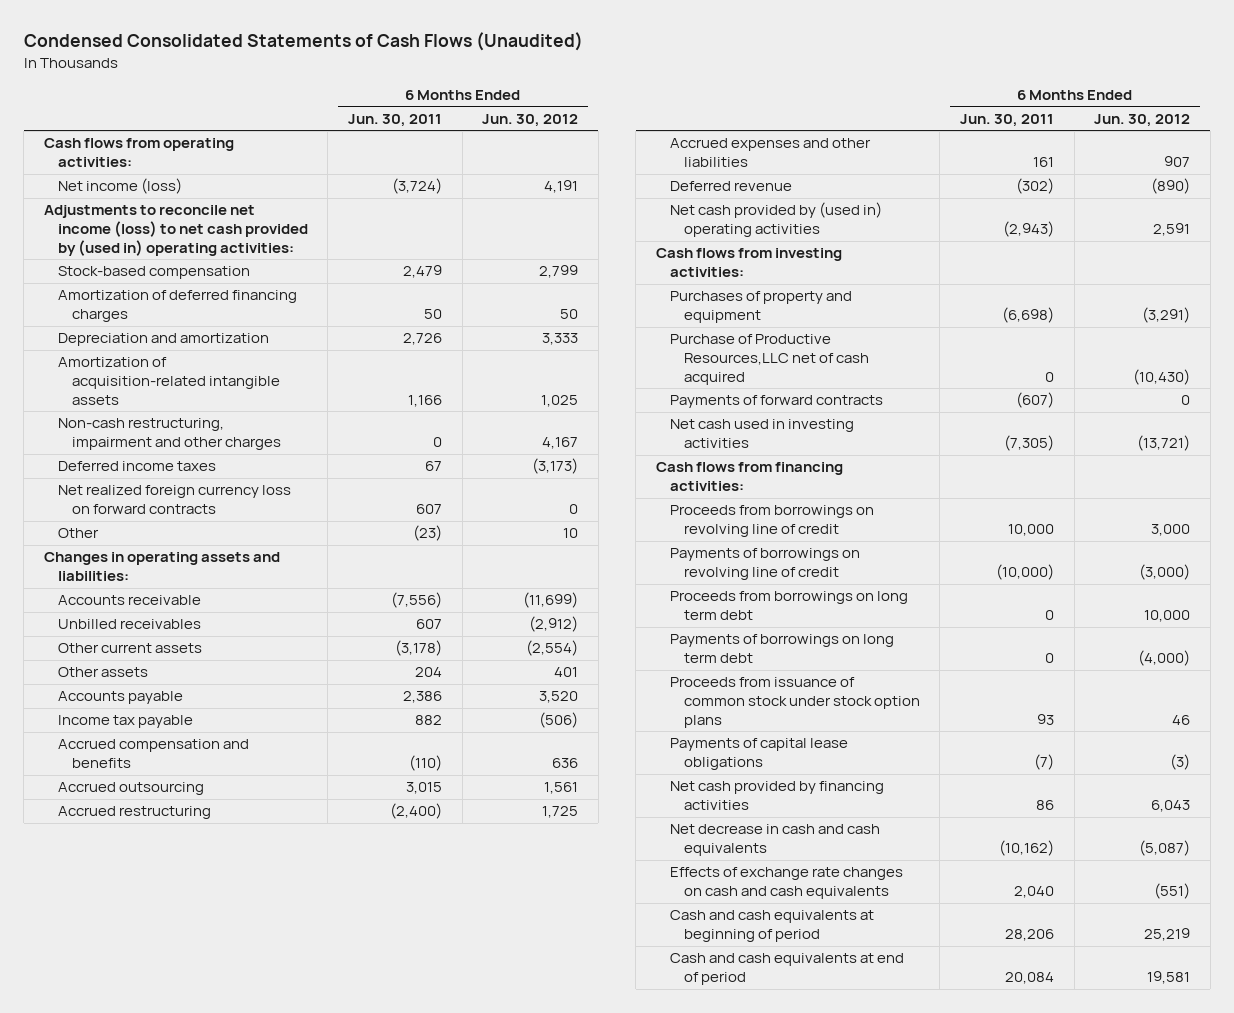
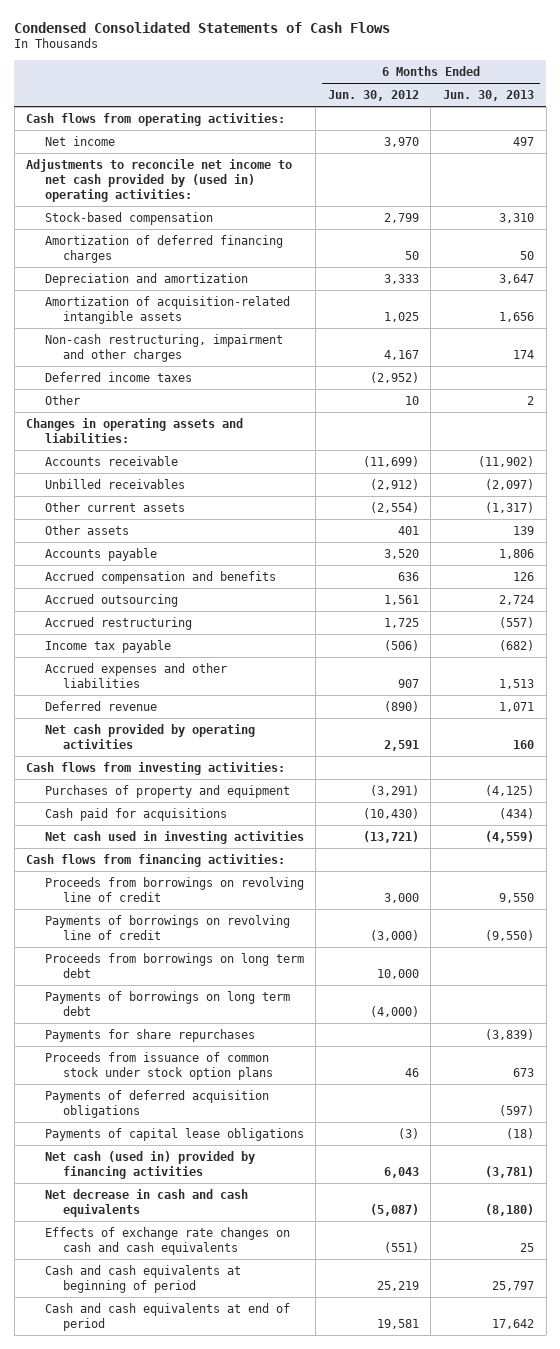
[23,32,583,52] Condensed Consolidated Statements of Cash Flows (Unaudited) -> [14,21,391,33] Condensed Consolidated Statements of Cash Flows
[347,114,442,128] Jun. 30, 2011 -> none
none -> [443,89,535,101] Jun. 30, 2013
[57,178,182,195] Net income (loss) -> [44,135,115,146] Net income
[544,180,579,194] 4,191 -> [383,136,419,147] 3,970
[43,205,308,256] Adjustments to reconcile net income (loss) to net cash provided by (used in) operating activities: -> [26,158,293,202] Adjustments to reconcile net income to net cash provided by (used in) operating activities:
[57,485,291,515] Net realized foreign currency loss on forward contracts -> none
[532,458,579,475] (3,173) -> [369,371,419,383] (2,952)
[57,715,193,729] Income tax payable -> [44,639,171,653] Income tax payable
[669,202,882,238] Net cash provided by (used in) operating activities -> [44,723,255,749] Net cash provided by operating activities
[669,395,883,409] Payments of forward contracts -> none
[669,334,869,385] Purchase of Productive Resources,LLC net of cash acquired -> [44,807,227,821] Cash paid for acquisitions
none -> [44,1028,255,1042] Payments for share repurchases
none -> [44,1089,269,1118] Payments of deferred acquisition obligations
[669,781,884,811] Net cash provided by financing activities -> [44,1150,255,1179] Net cash (used in) provided by financing activities

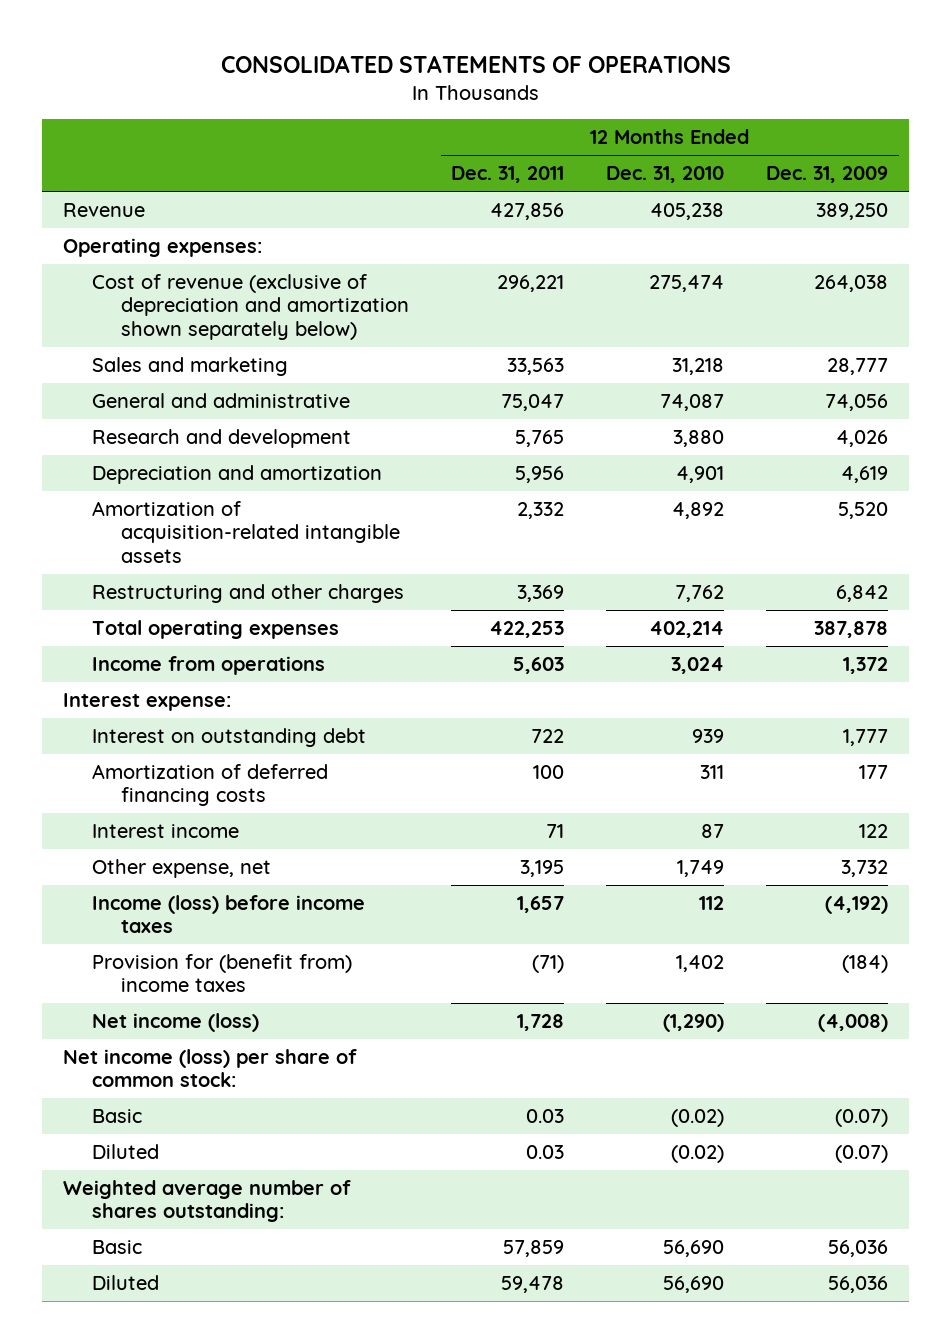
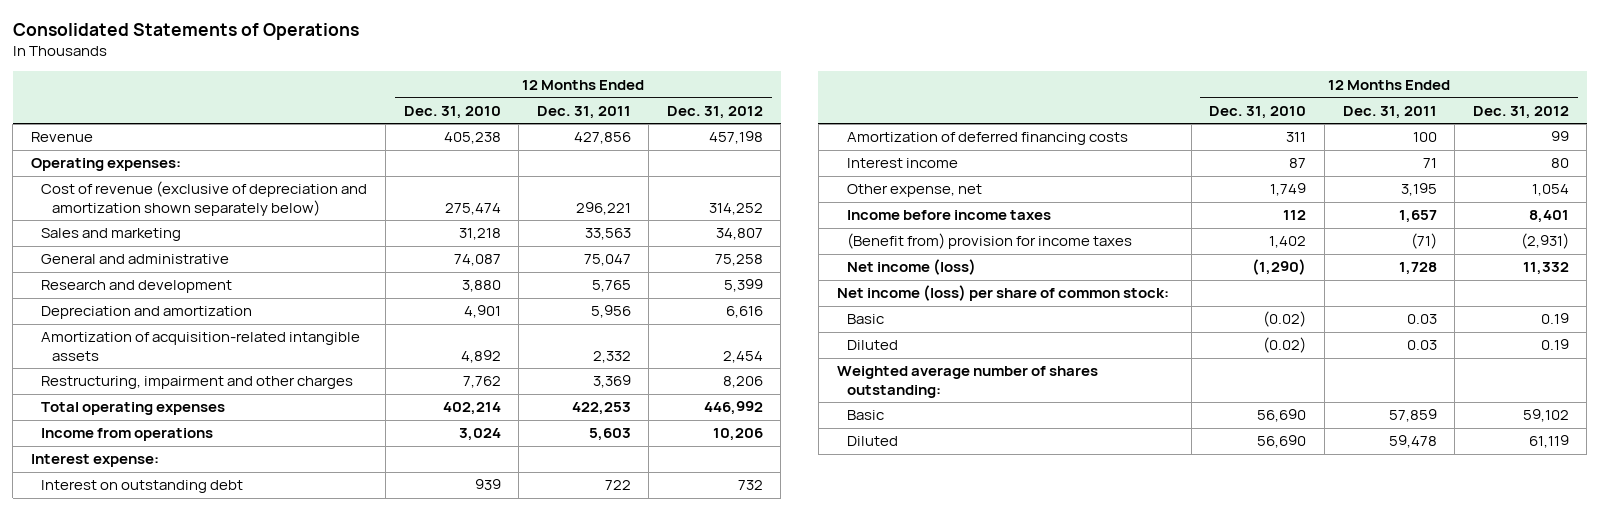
[220,54,731,73] CONSOLIDATED STATEMENTS OF OPERATIONS -> [12,23,359,41] Consolidated Statements of Operations
[766,166,889,184] Dec. 31, 2009 -> none
none -> [666,105,763,119] Dec. 31, 2012
[92,584,405,604] Restructuring and other charges -> [41,376,354,390] Restructuring, impairment and other charges
[92,895,366,934] Income (loss) before income taxes -> [847,210,1052,221] Income before income taxes
[92,954,353,993] Provision for (benefit from) income taxes -> [847,233,1133,250] (Benefit from) provision for income taxes

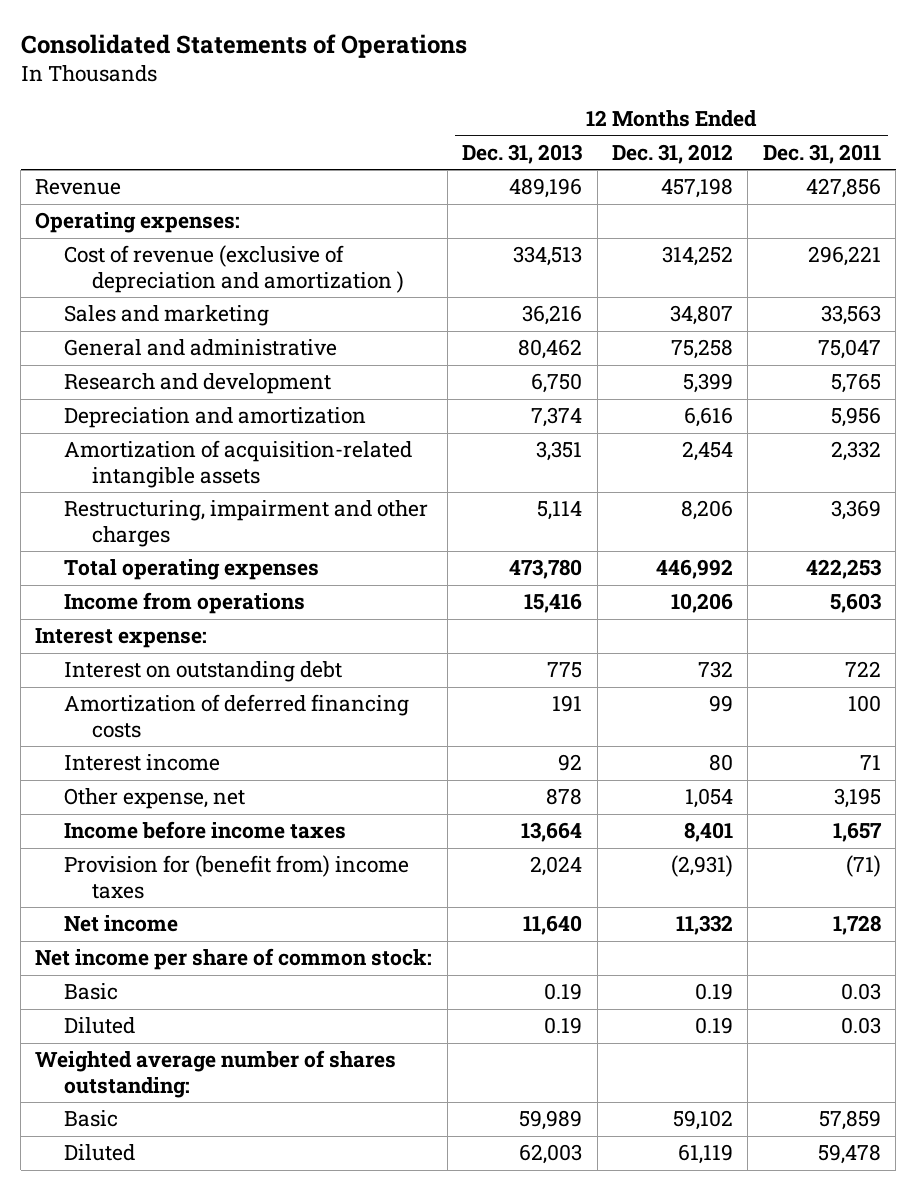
[403,105,501,119] Dec. 31, 2010 -> none
none -> [462,143,583,164] Dec. 31, 2013
[41,181,368,216] Cost of revenue (exclusive of depreciation and amortization shown separately below) -> [63,245,405,293] Cost of revenue (exclusive of depreciation and amortization )
[847,233,1133,250] (Benefit from) provision for income taxes -> [63,855,409,899] Provision for (benefit from) income taxes
[847,259,977,276] Net income (loss) -> [63,915,178,933] Net income
[836,285,1169,302] Net income (loss) per share of common stock: -> [35,948,433,971] Net income per share of common stock:

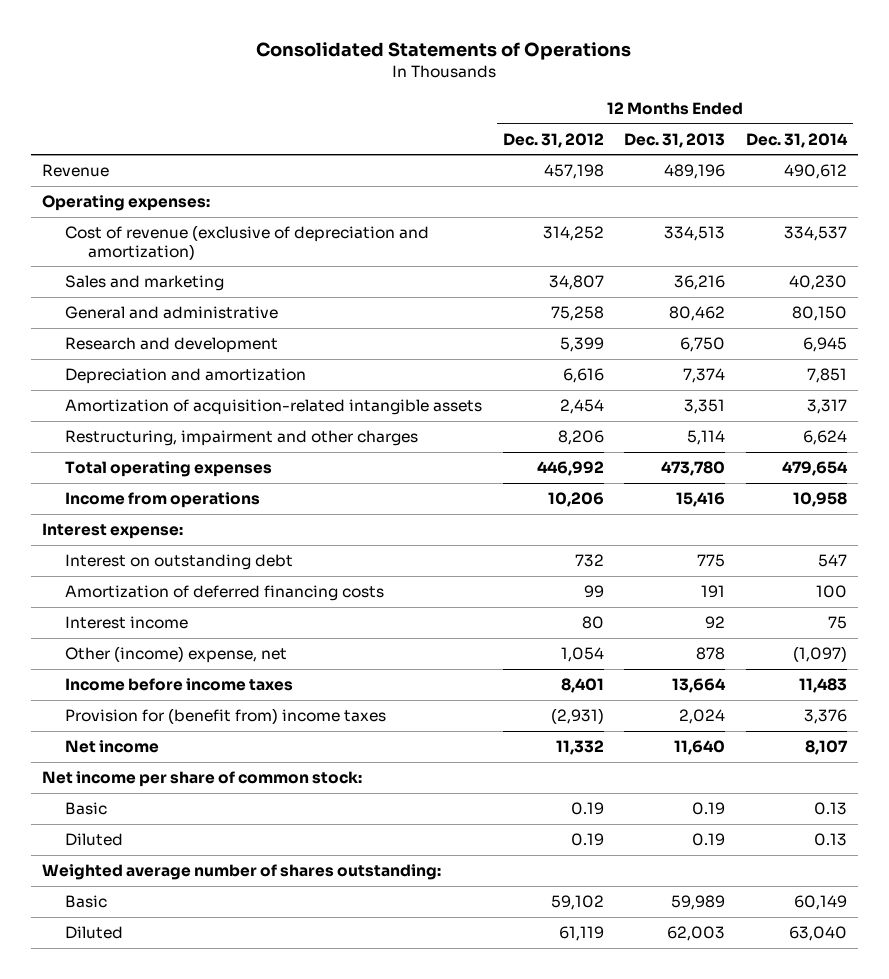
[762,143,881,164] Dec. 31, 2011 -> none
none -> [746,132,849,148] Dec. 31, 2014
[63,245,405,293] Cost of revenue (exclusive of depreciation and amortization ) -> [64,225,429,260] Cost of revenue (exclusive of depreciation and amortization)
[63,788,245,810] Other expense, net -> [64,646,287,664] Other (income) expense, net

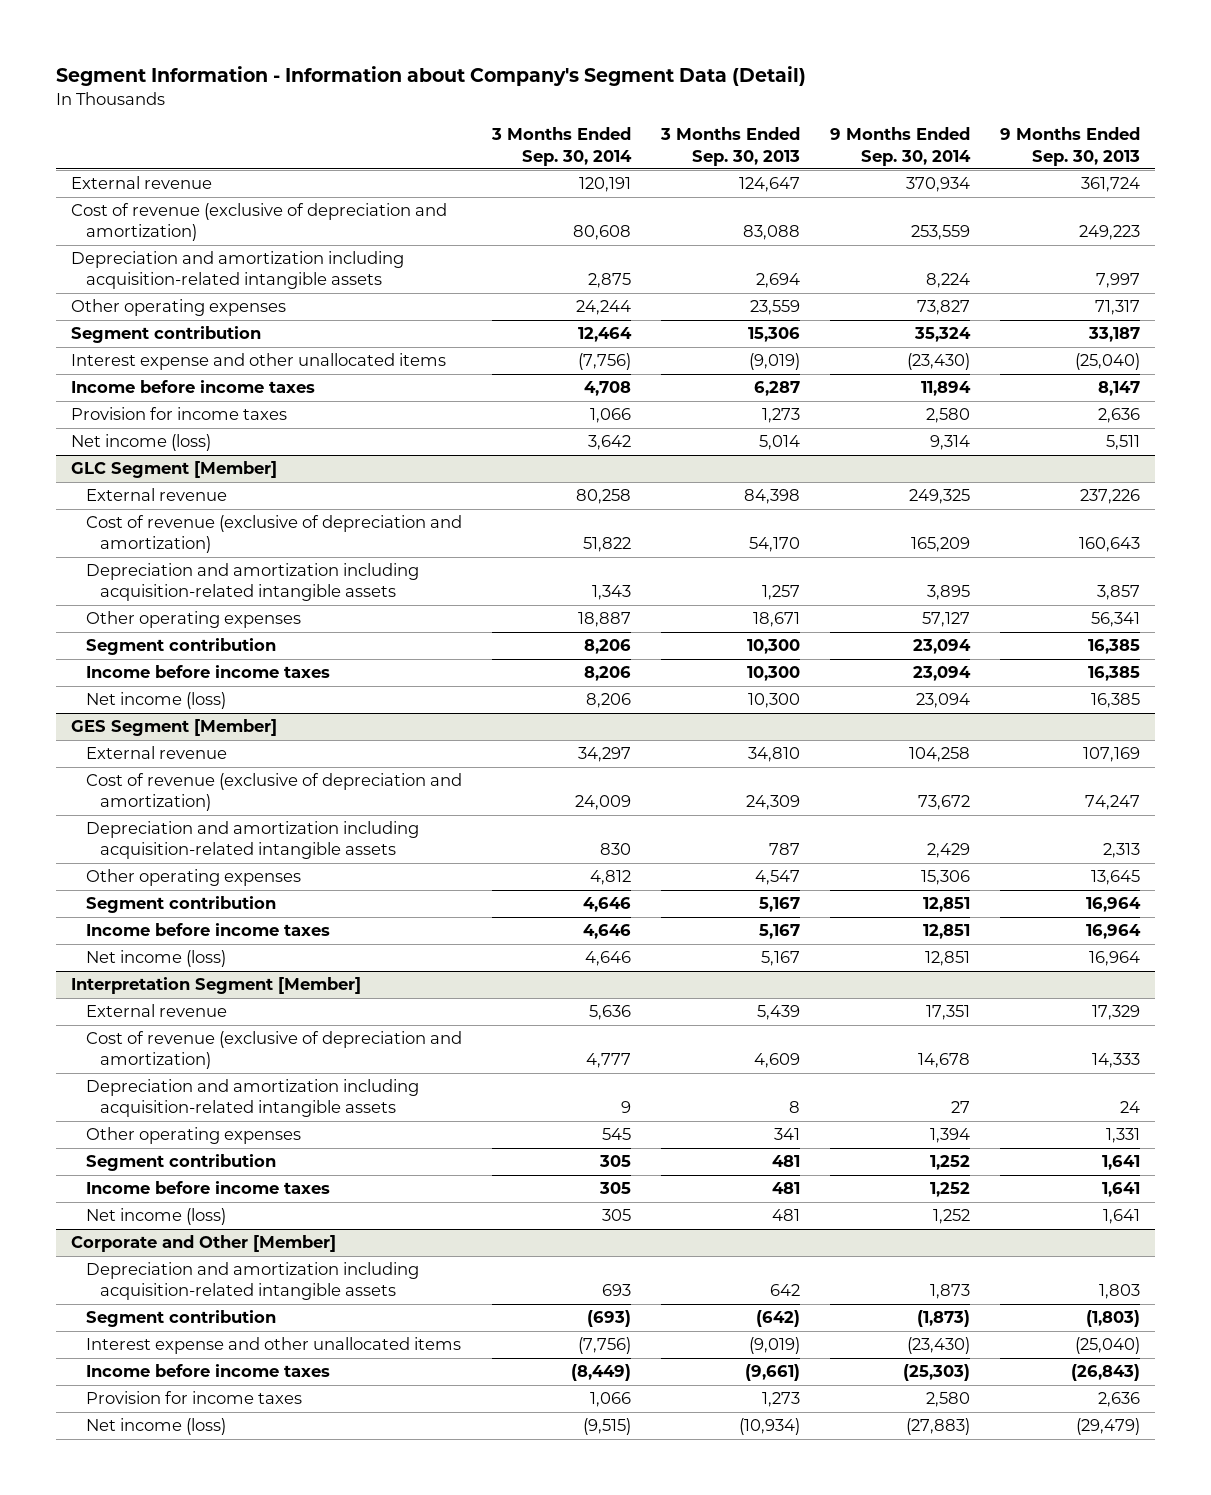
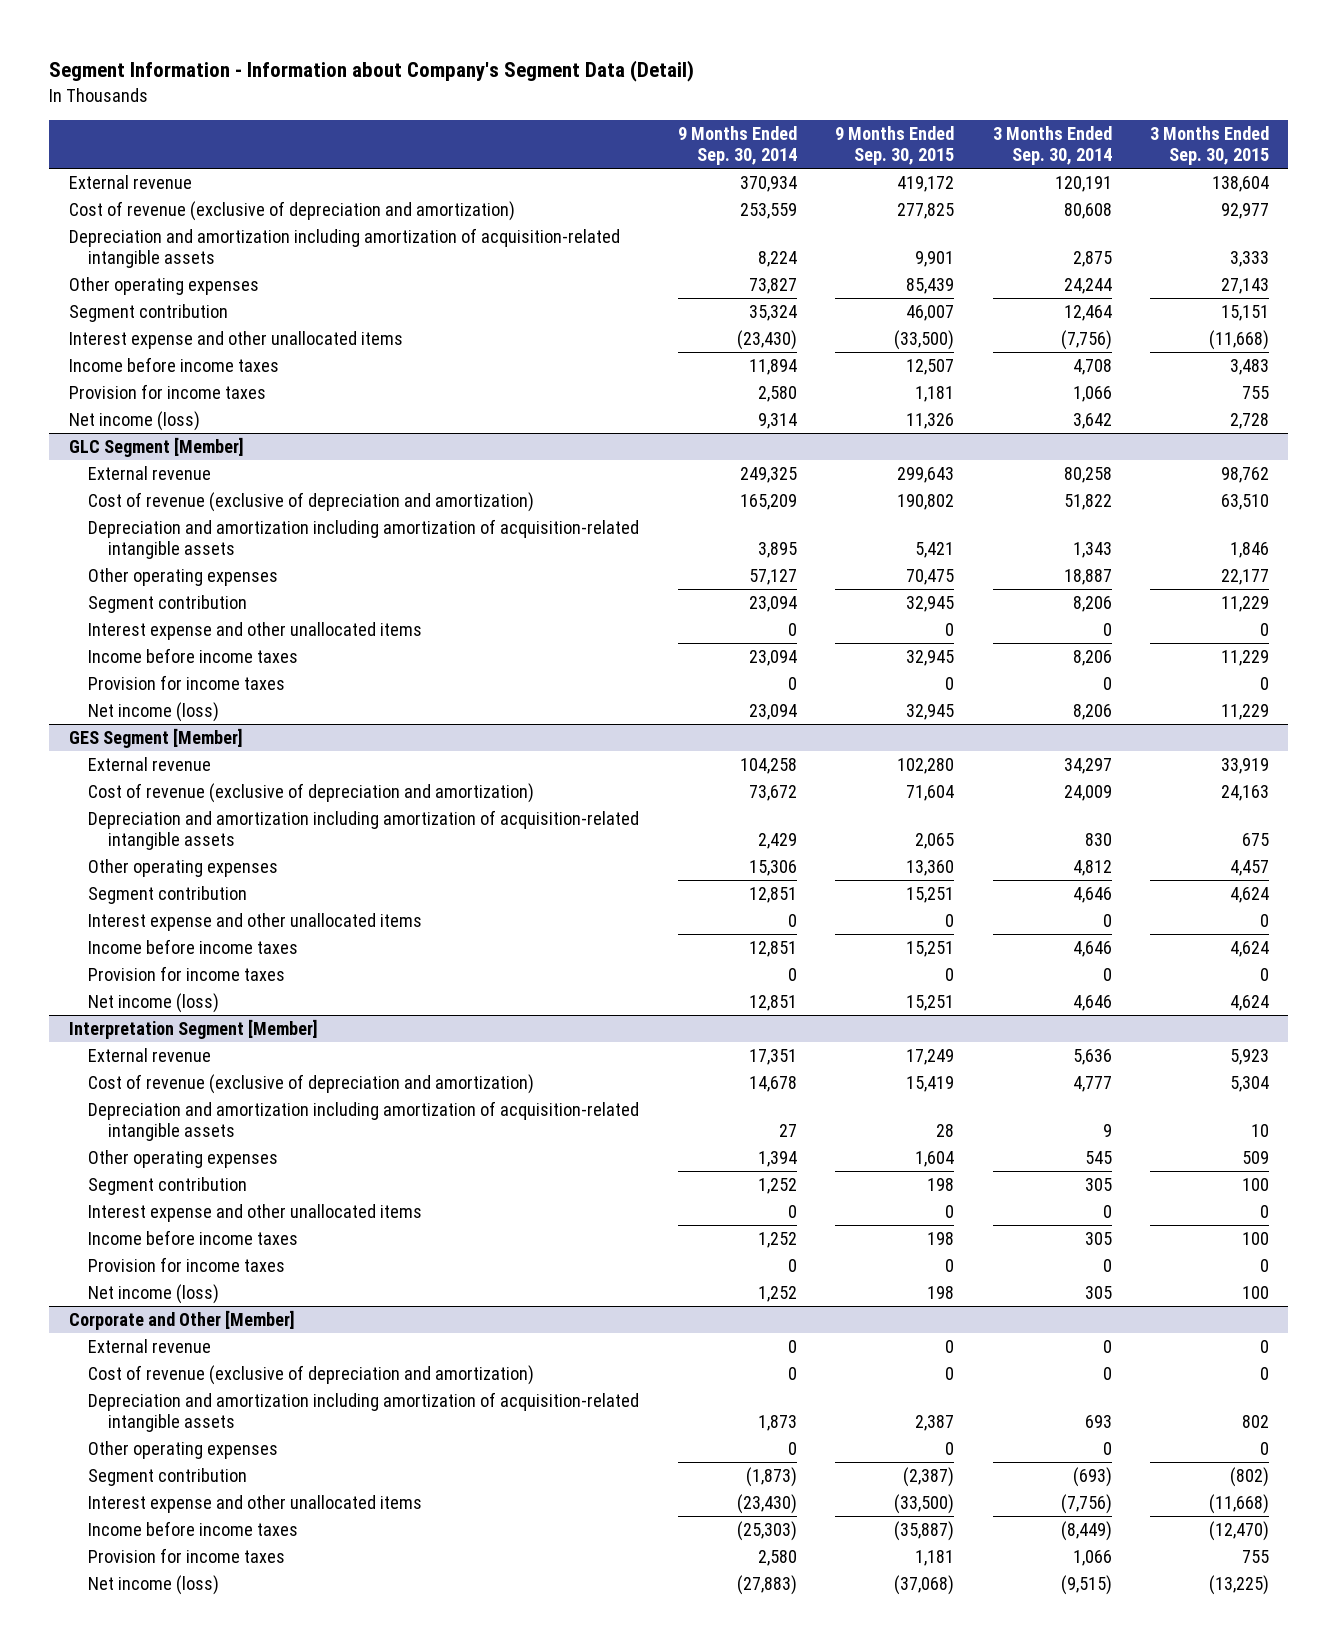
[659,127,800,166] 3 Months Ended Sep. 30, 2013 -> none
[999,127,1140,166] 9 Months Ended Sep. 30, 2013 -> none
none -> [835,125,955,165] 9 Months Ended Sep. 30, 2015
none -> [1150,125,1270,165] 3 Months Ended Sep. 30, 2015
[71,251,405,290] Depreciation and amortization including acquisition-related intangible assets -> [68,227,620,269] Depreciation and amortization including amortization of acquisition-related intangible assets
[85,563,419,602] Depreciation and amortization including acquisition-related intangible assets -> [88,518,640,560] Depreciation and amortization including amortization of acquisition-related intangible assets
none -> [88,621,423,640] Interest expense and other unallocated items
none -> [88,674,286,690] Provision for income taxes
[85,821,419,860] Depreciation and amortization including acquisition-related intangible assets -> [88,809,640,851] Depreciation and amortization including amortization of acquisition-related intangible assets
none -> [88,912,423,931] Interest expense and other unallocated items
none -> [88,965,286,981] Provision for income taxes
[85,1079,419,1118] Depreciation and amortization including acquisition-related intangible assets -> [88,1100,640,1142] Depreciation and amortization including amortization of acquisition-related intangible assets
none -> [88,1203,423,1222] Interest expense and other unallocated items
none -> [88,1256,286,1272] Provision for income taxes
none -> [88,1338,212,1353] External revenue
none -> [88,1364,535,1385] Cost of revenue (exclusive of depreciation and amortization)
[85,1262,419,1301] Depreciation and amortization including acquisition-related intangible assets -> [88,1391,640,1433] Depreciation and amortization including amortization of acquisition-related intangible assets
none -> [88,1440,279,1459] Other operating expenses

